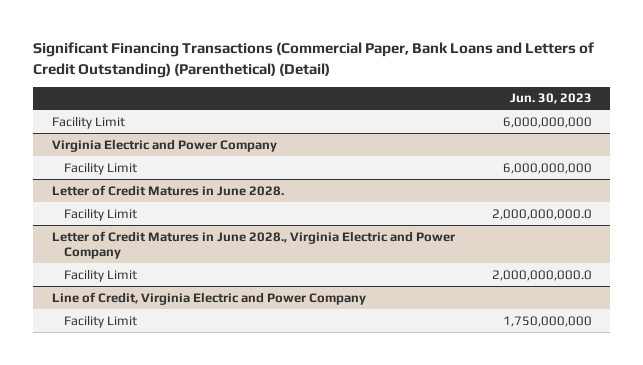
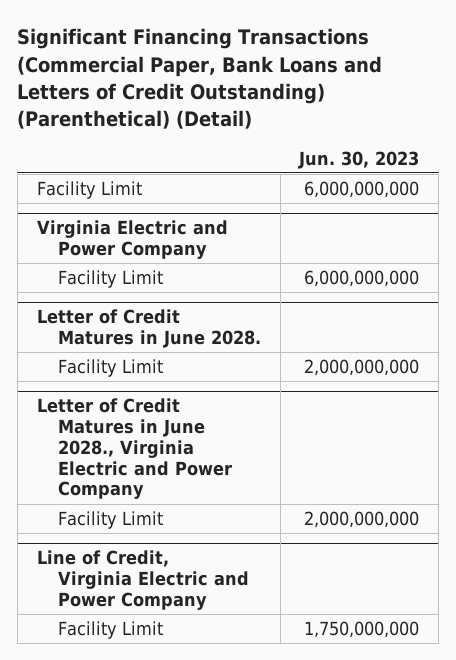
[491,208,592,220] 2,000,000,000.0 -> [304,358,420,376] 2,000,000,000
[491,269,592,281] 2,000,000,000.0 -> [304,510,420,528] 2,000,000,000

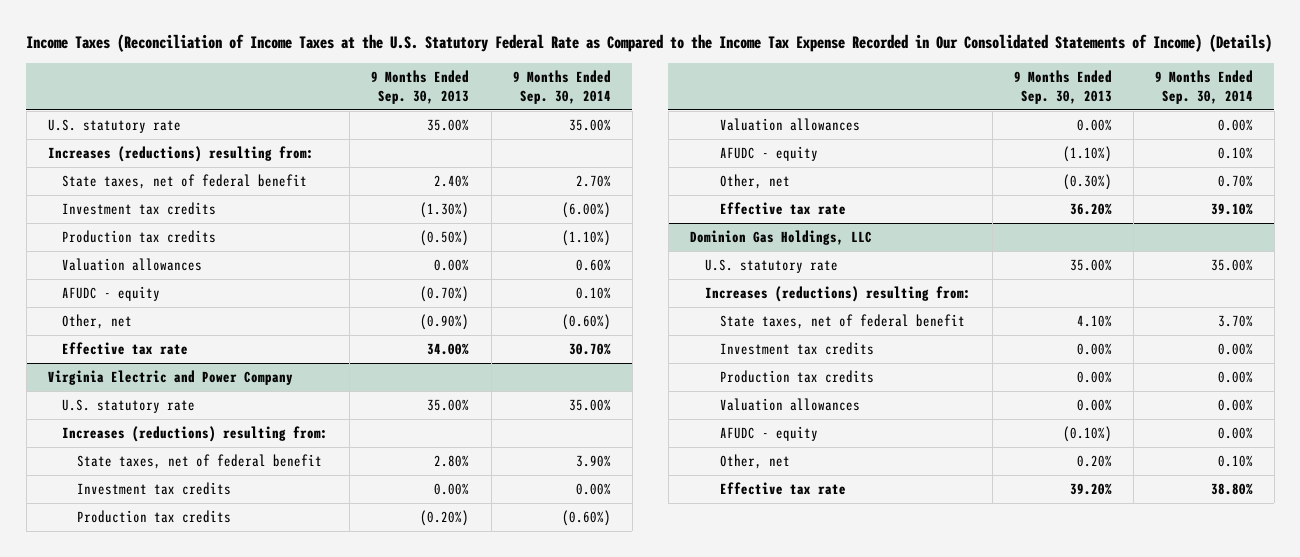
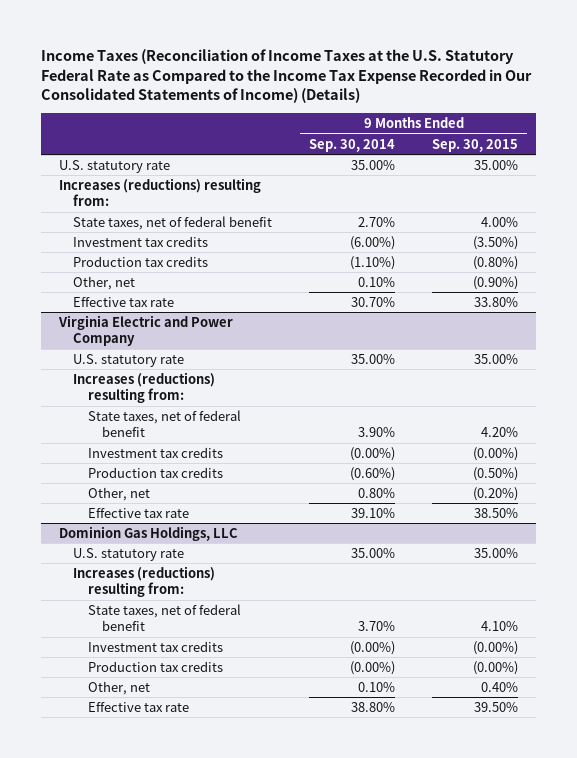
[371,70,470,104] 9 Months Ended Sep. 30, 2013 -> none
none -> [432,138,519,152] Sep. 30, 2015
[62,258,203,272] Valuation allowances -> none
[62,286,161,302] AFUDC - equity -> none
[561,314,611,331] (0.60%) -> [358,276,396,287] 0.10%
[575,483,611,496] 0.00% -> [350,446,396,461] (0.00%)
[719,118,860,132] Valuation allowances -> none
[719,146,818,162] AFUDC - equity -> none
[1217,175,1253,188] 0.70% -> [358,487,396,498] 0.80%
[719,398,860,412] Valuation allowances -> none
[719,426,818,442] AFUDC - equity -> none
[1217,343,1253,356] 0.00% -> [350,640,396,655] (0.00%)
[1217,371,1253,384] 0.00% -> [350,660,396,675] (0.00%)

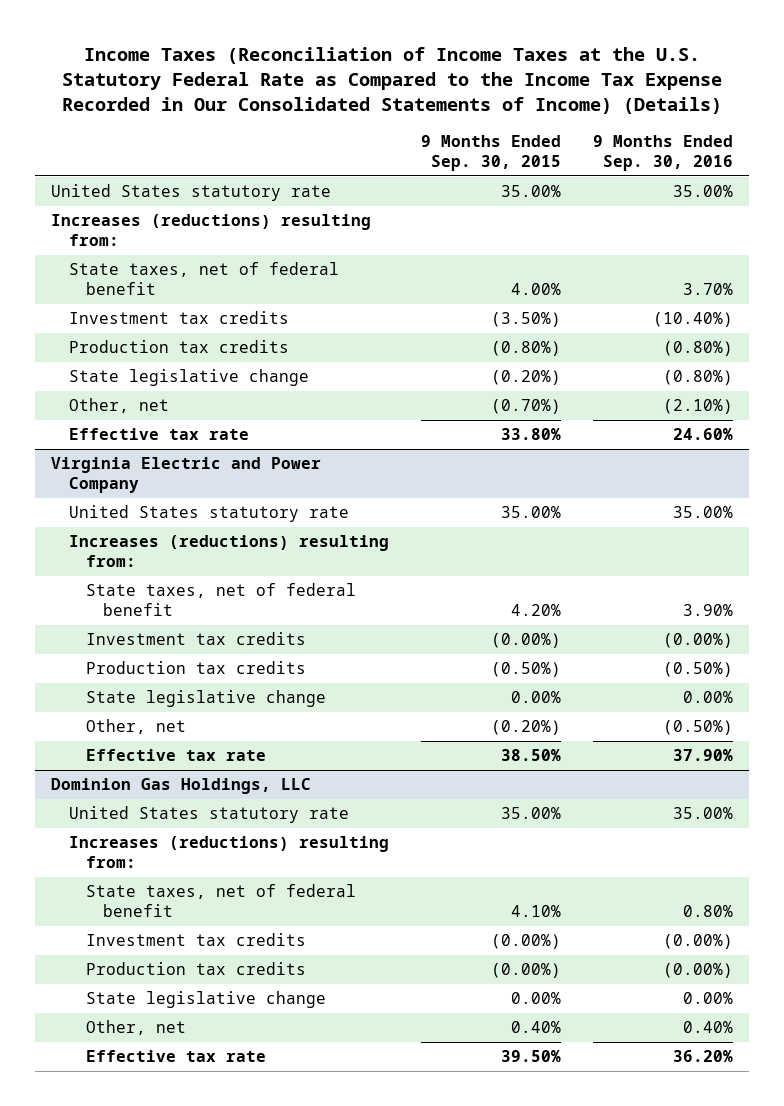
[309,138,396,152] Sep. 30, 2014 -> none
none -> [592,135,733,172] 9 Months Ended Sep. 30, 2016
[59,159,171,173] U.S. statutory rate -> [51,184,332,202] United States statutory rate
none -> [68,369,309,387] State legislative change
[473,275,519,290] (0.90%) -> [490,399,561,415] (0.70%)
[73,353,185,367] U.S. statutory rate -> [68,505,349,523] United States statutory rate
none -> [85,690,326,708] State legislative change
[73,547,185,561] U.S. statutory rate -> [68,806,349,824] United States statutory rate
none -> [85,991,326,1009] State legislative change

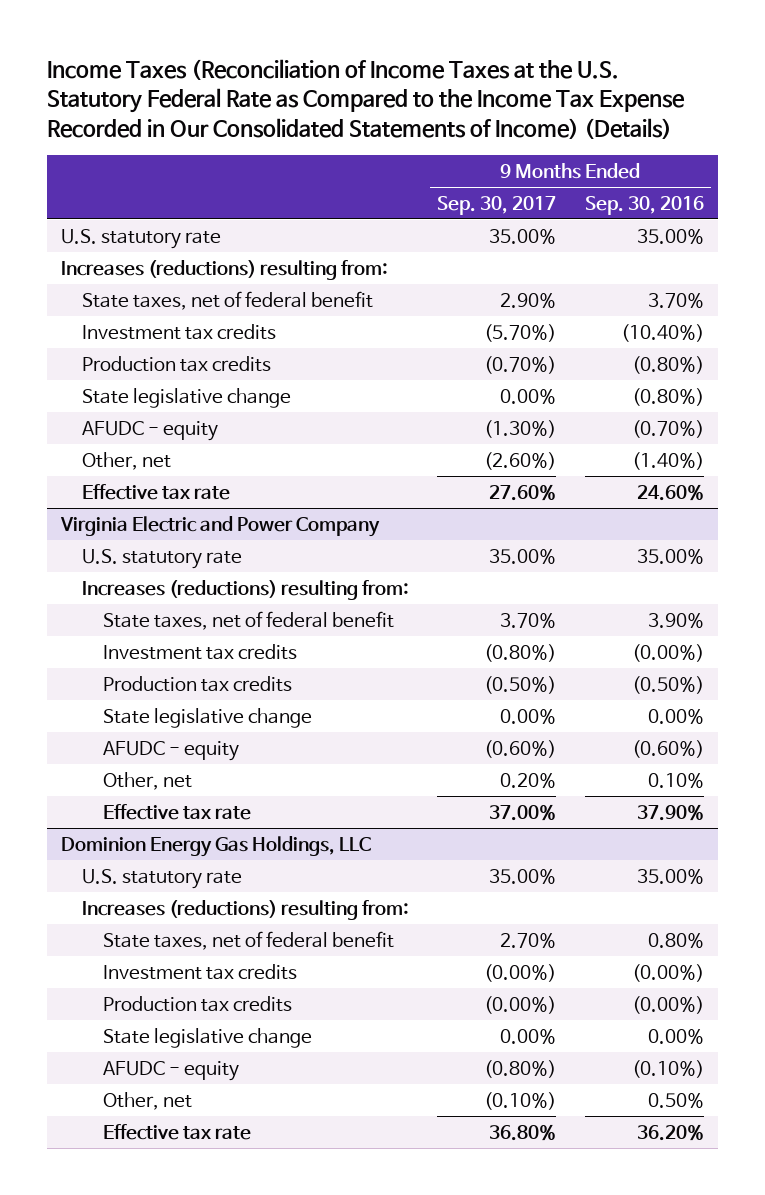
[420,135,561,172] 9 Months Ended Sep. 30, 2015 -> none
none -> [437,195,557,215] Sep. 30, 2017
[51,184,332,202] United States statutory rate -> [61,228,222,249] U.S. statutory rate
none -> [81,420,218,441] AFUDC - equity
[662,399,733,415] (2.10%) -> [631,451,704,470] (1.40%)
[68,505,349,523] United States statutory rate -> [81,548,242,569] U.S. statutory rate
none -> [102,740,239,761] AFUDC - equity
[662,720,733,736] (0.50%) -> [647,772,704,788] 0.10%
[51,778,312,795] Dominion Gas Holdings, LLC -> [61,835,372,857] Dominion Energy Gas Holdings, LLC
[68,806,349,824] United States statutory rate -> [81,868,242,889] U.S. statutory rate
none -> [102,1060,239,1081] AFUDC - equity
[682,1021,733,1034] 0.40% -> [647,1092,704,1108] 0.50%

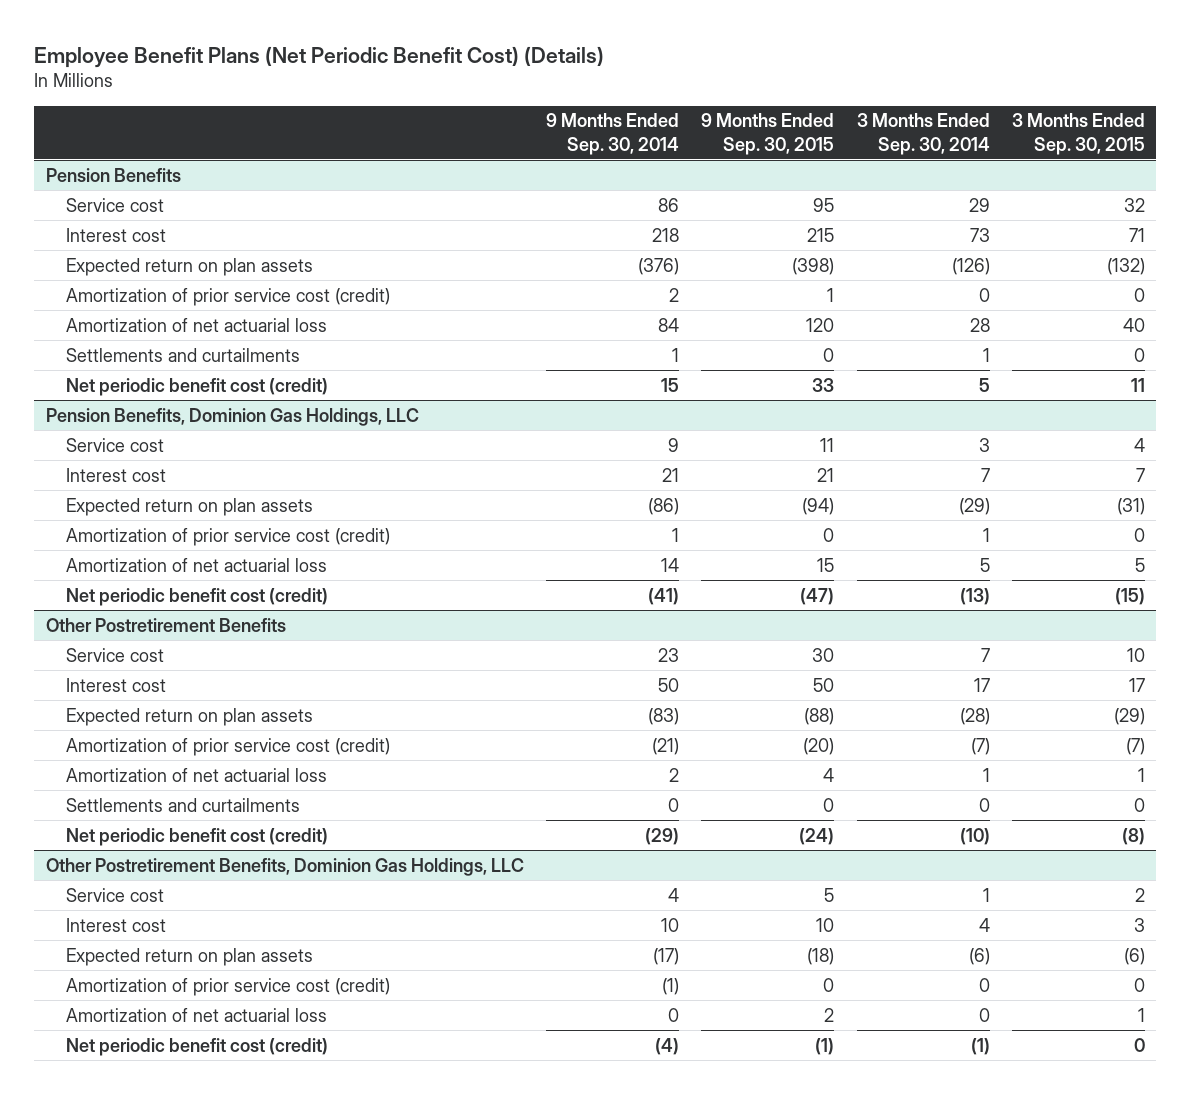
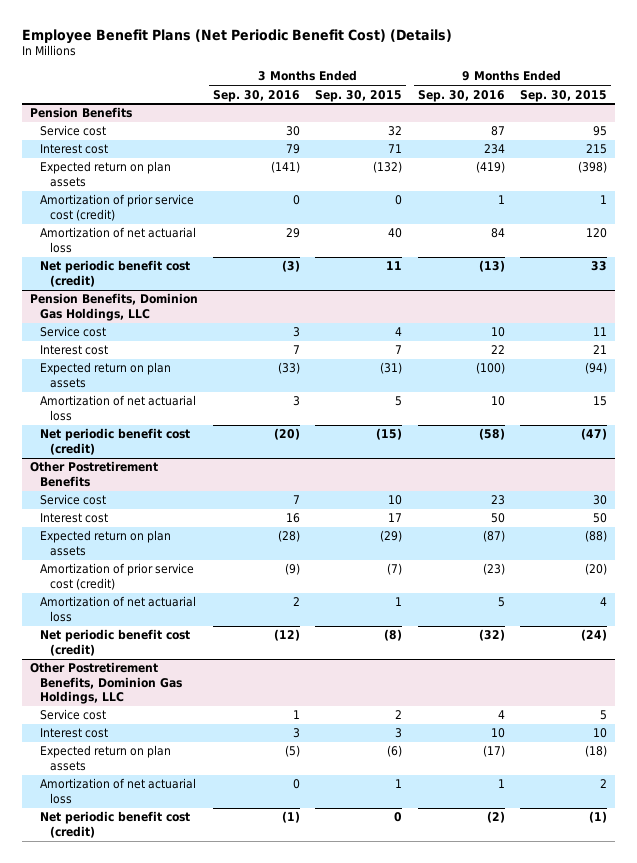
[545,113,679,155] 9 Months Ended Sep. 30, 2014 -> none
[856,113,990,155] 3 Months Ended Sep. 30, 2014 -> none
none -> [212,89,300,102] Sep. 30, 2016
none -> [417,89,505,102] Sep. 30, 2016
[65,347,300,362] Settlements and curtailments -> none
[65,527,390,546] Amortization of prior service cost (credit) -> none
[65,797,300,812] Settlements and curtailments -> none
[65,977,390,996] Amortization of prior service cost (credit) -> none

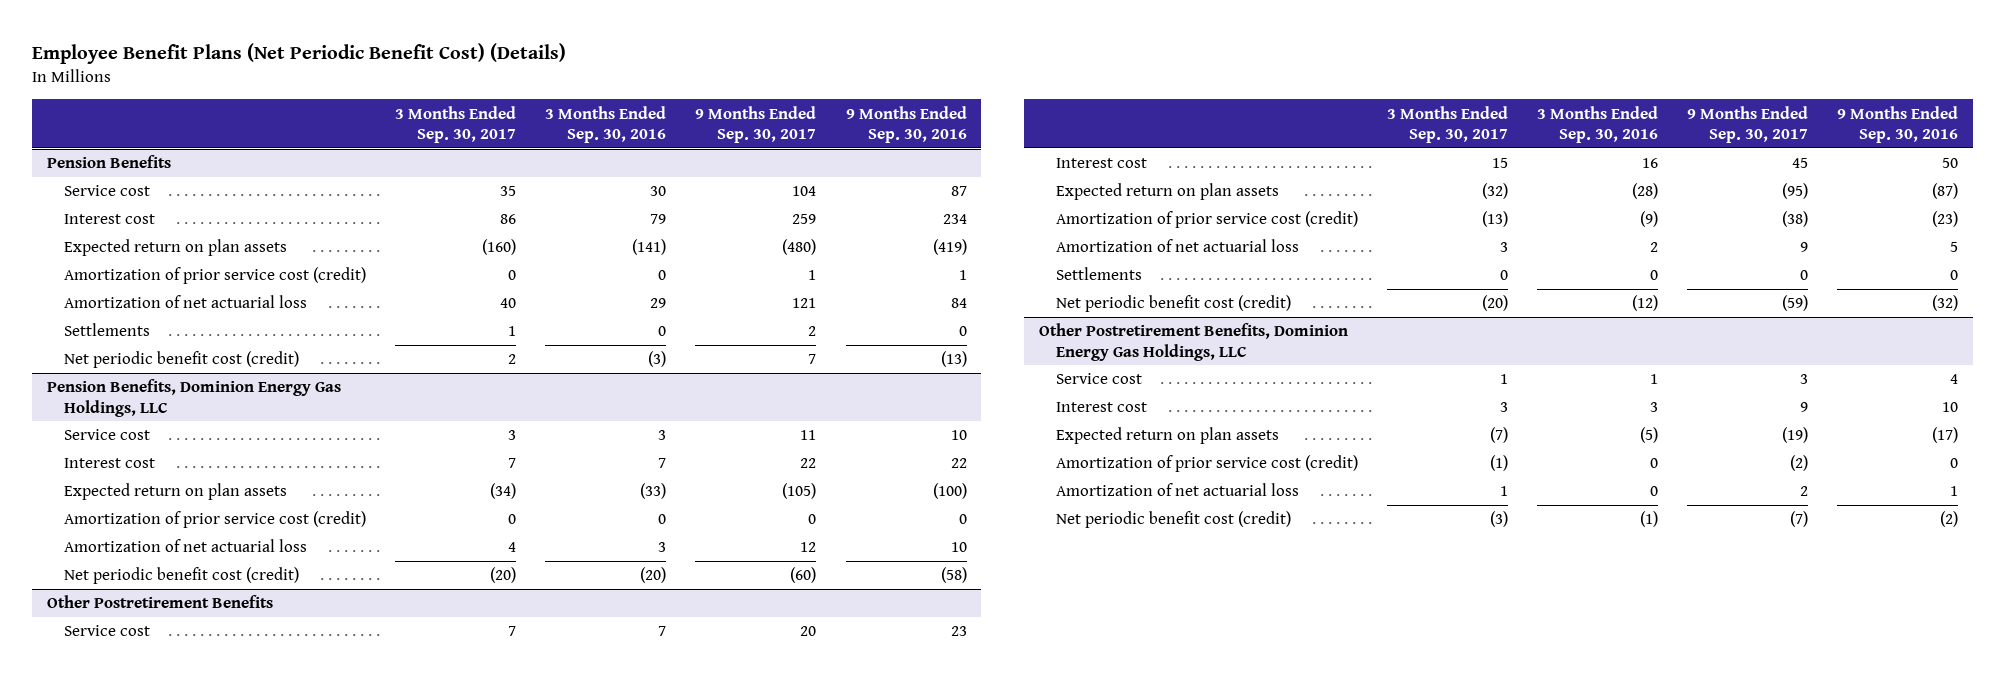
[315,89,403,102] Sep. 30, 2015 -> none
[520,89,608,102] Sep. 30, 2015 -> none
none -> [395,105,517,144] 3 Months Ended Sep. 30, 2017
none -> [695,105,817,144] 9 Months Ended Sep. 30, 2017
none -> [63,323,150,337] Settlements
[29,293,198,321] Pension Benefits, Dominion Gas Holdings, LLC -> [46,379,341,417] Pension Benefits, Dominion Energy Gas Holdings, LLC
none -> [63,511,366,529] Amortization of prior service cost (credit)
none -> [1055,267,1142,281] Settlements
[29,662,182,705] Other Postretirement Benefits, Dominion Gas Holdings, LLC -> [1038,323,1348,361] Other Postretirement Benefits, Dominion Energy Gas Holdings, LLC
none -> [1055,455,1358,473] Amortization of prior service cost (credit)

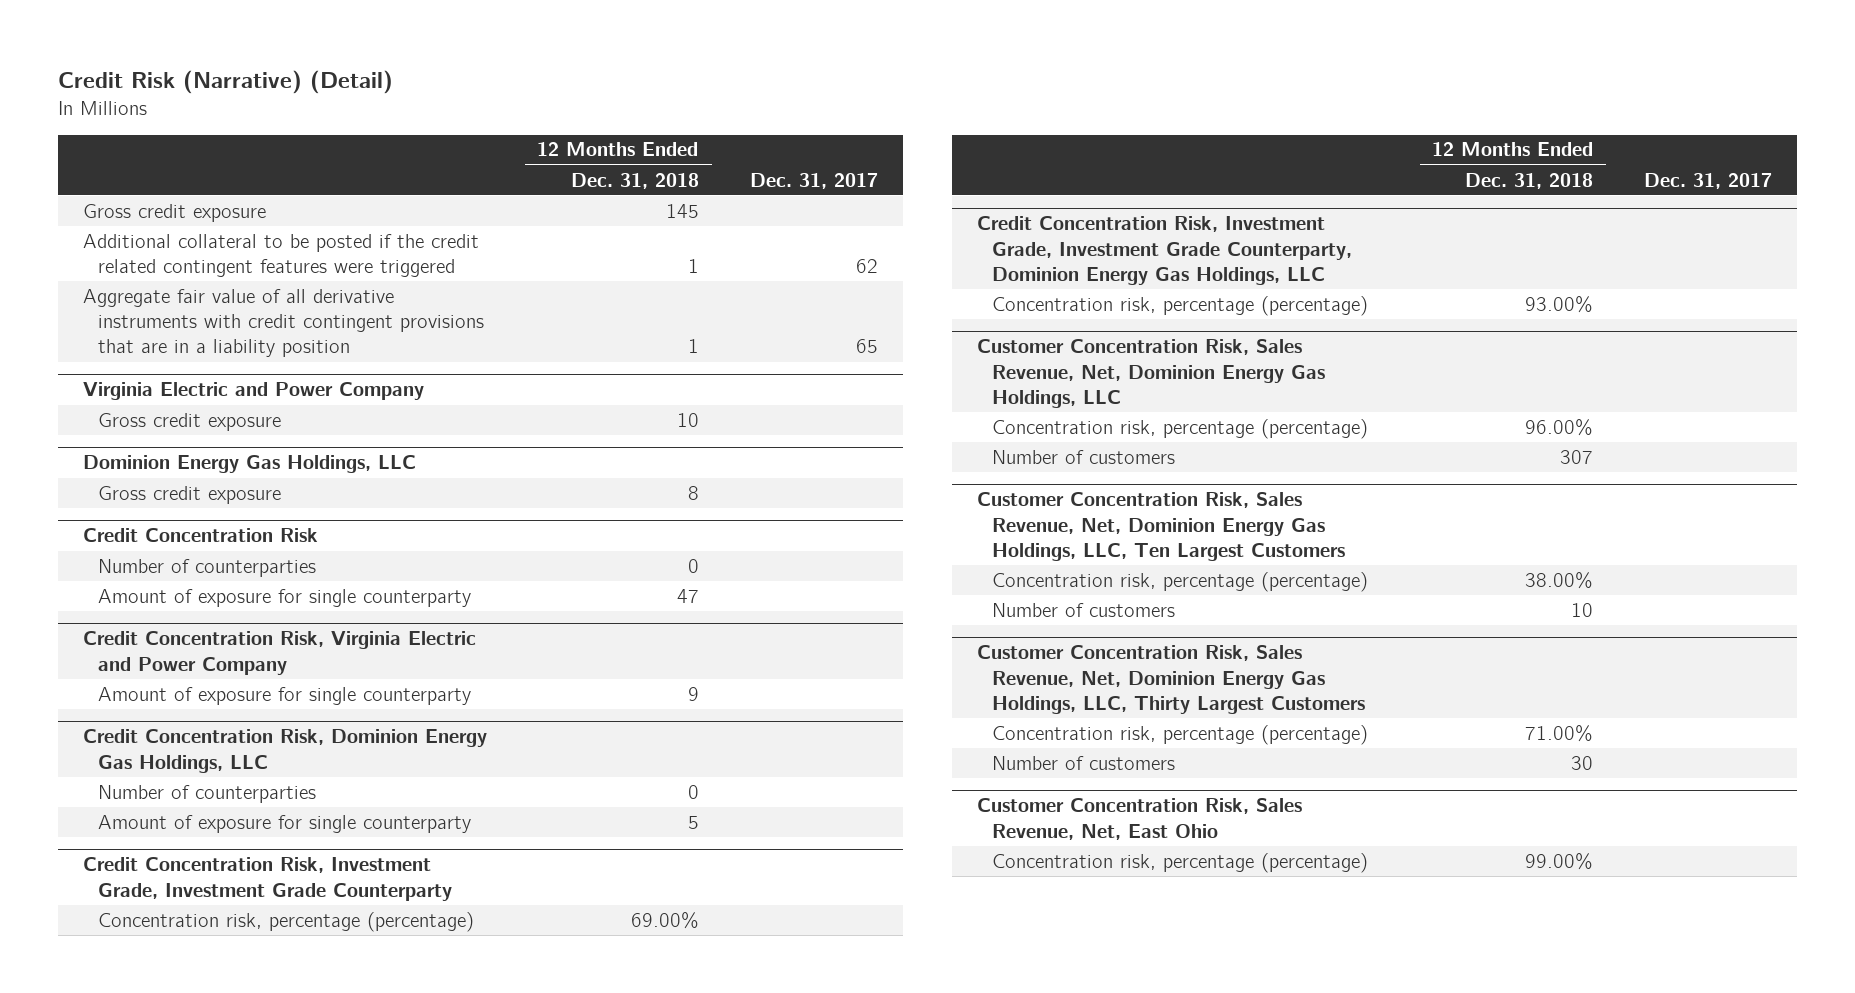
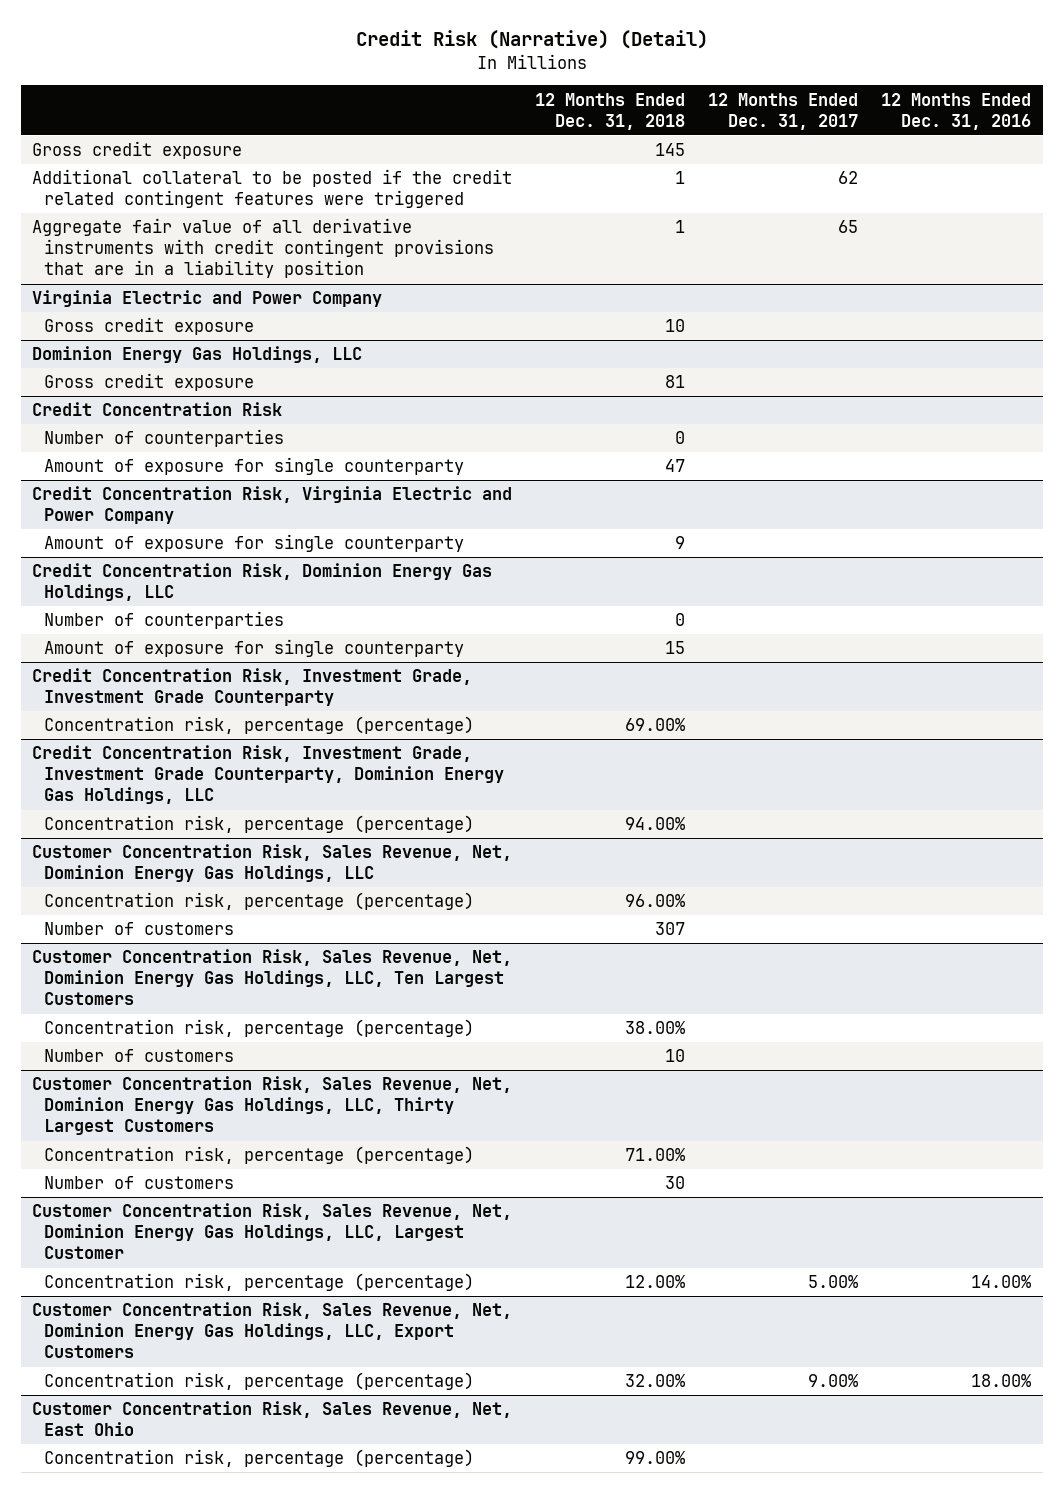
[749,172,878,189] Dec. 31, 2017 -> none
none -> [708,92,859,130] 12 Months Ended Dec. 31, 2017
none -> [881,92,1032,130] 12 Months Ended Dec. 31, 2016
[687,485,699,500] 8 -> [665,375,686,389] 81
[687,815,699,829] 5 -> [665,641,686,655] 15
[1525,295,1594,313] 93.00% -> [625,817,686,831] 94.00%
none -> [32,1203,513,1260] Customer Concentration Risk, Sales Revenue, Net, Dominion Energy Gas Holdings, LLC, Largest Customer
none -> [43,1273,474,1292] Concentration risk, percentage (percentage)
none -> [32,1302,513,1359] Customer Concentration Risk, Sales Revenue, Net, Dominion Energy Gas Holdings, LLC, Export Customers
none -> [43,1372,474,1391] Concentration risk, percentage (percentage)

